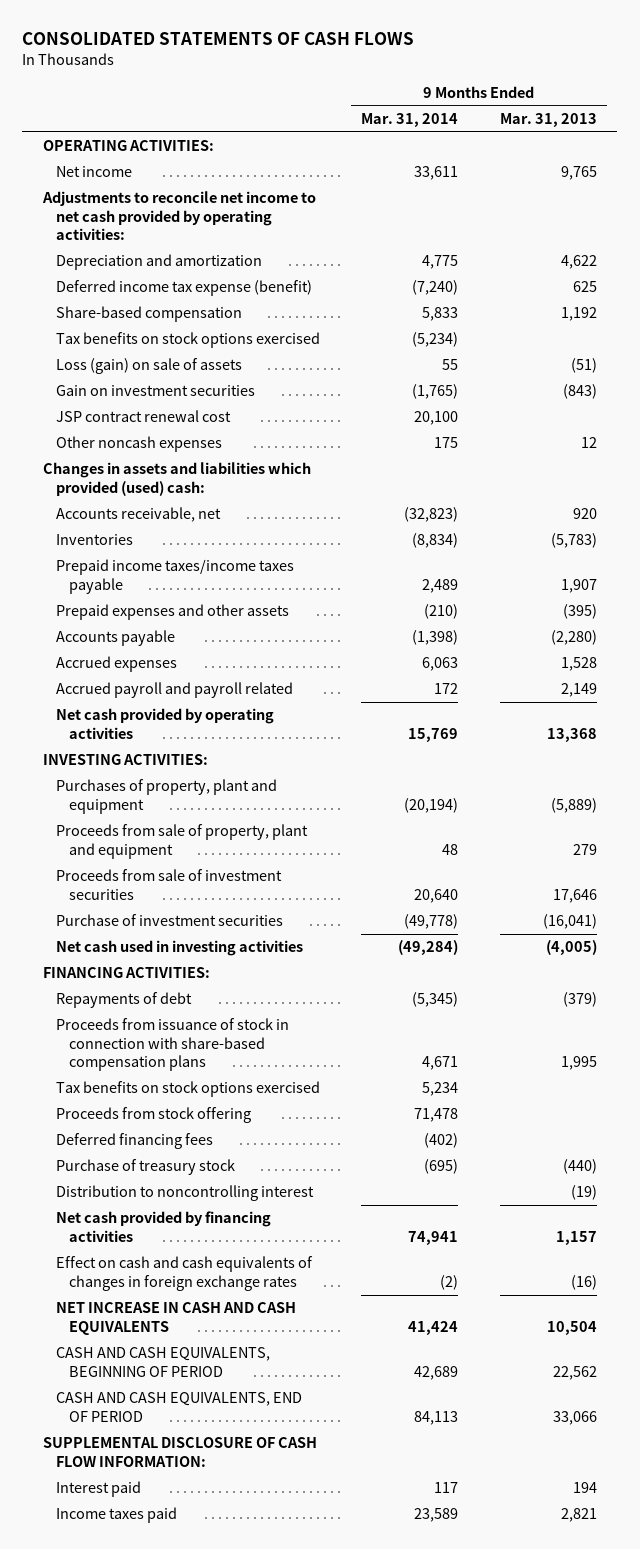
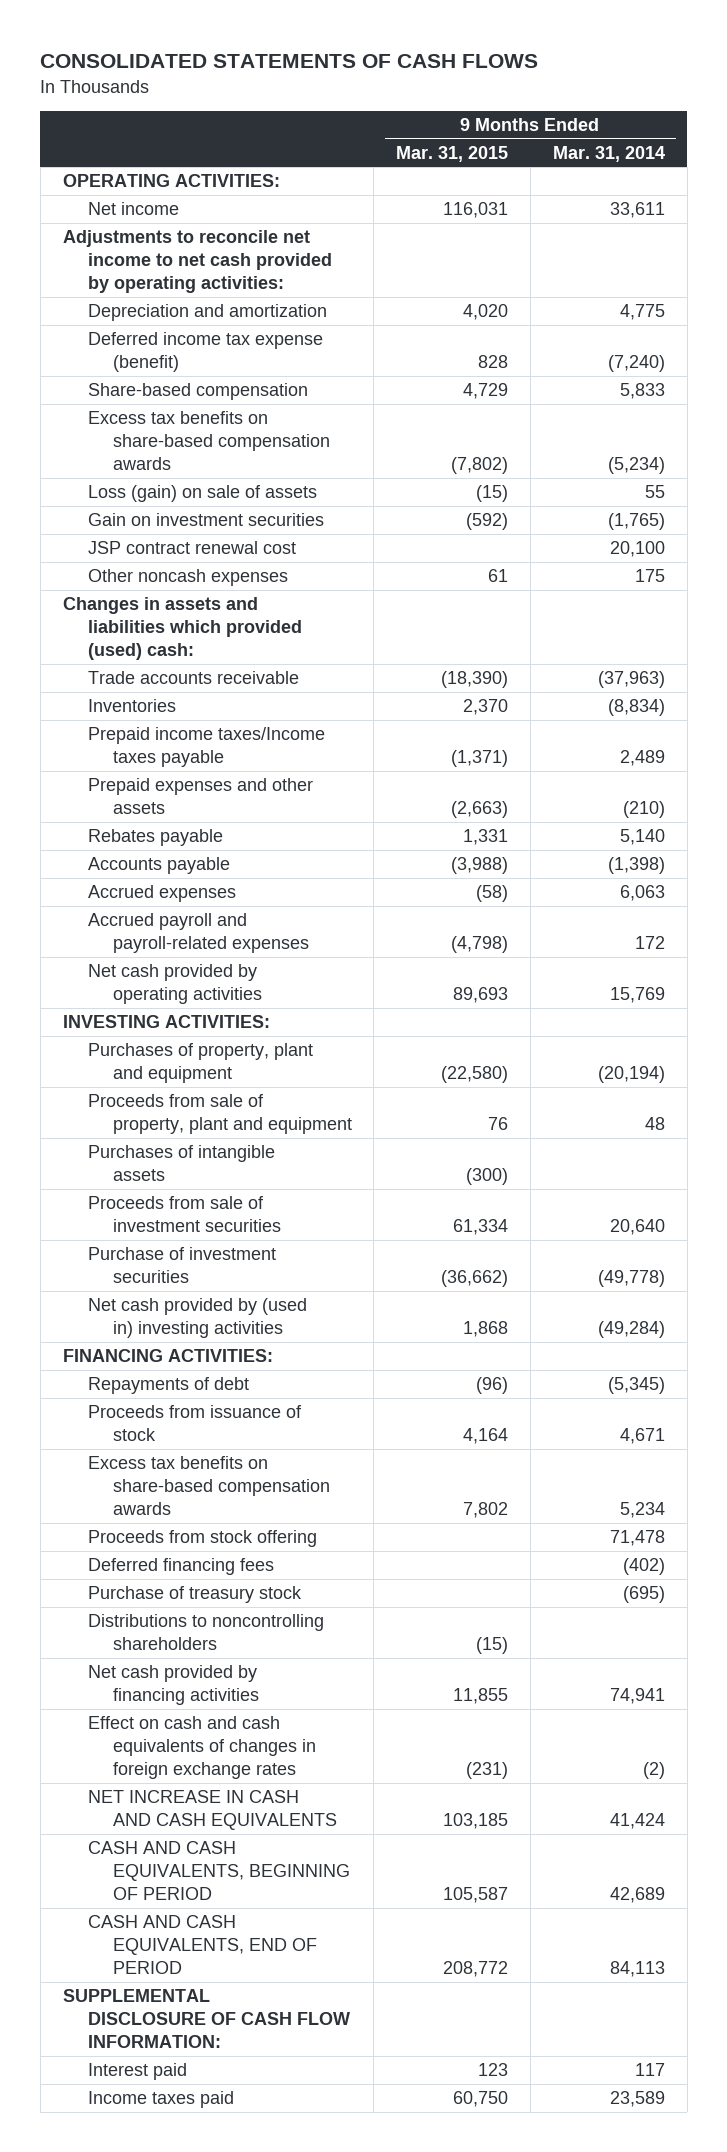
[499,112,597,127] Mar. 31, 2013 -> none
none -> [396,145,509,162] Mar. 31, 2015
[55,332,320,349] Tax benefits on stock options exercised -> [87,411,330,471] Excess tax benefits on share-based compensation awards
[55,507,221,523] Accounts receivable, net -> [87,671,299,685] Trade accounts receivable
[404,507,459,523] (32,823) -> [597,671,665,689] (37,963)
[55,559,294,594] Prepaid income taxes/income taxes payable -> [87,727,325,768] Prepaid income taxes/Income taxes payable
none -> [87,829,223,847] Rebates payable
[55,682,293,699] Accrued payroll and payroll related -> [87,913,309,954] Accrued payroll and payroll-related expenses
none -> [87,1145,275,1182] Purchases of intangible assets
[55,940,303,957] Net cash used in investing activities -> [87,1298,307,1339] Net cash provided by (used in) investing activities
[55,1018,289,1072] Proceeds from issuance of stock in connection with share-based compensation plans -> [87,1405,302,1442] Proceeds from issuance of stock
[55,1081,320,1098] Tax benefits on stock options exercised -> [87,1456,330,1516] Excess tax benefits on share-based compensation awards
[55,1185,314,1202] Distribution to noncontrolling interest -> [87,1614,324,1651] Distributions to noncontrolling shareholders

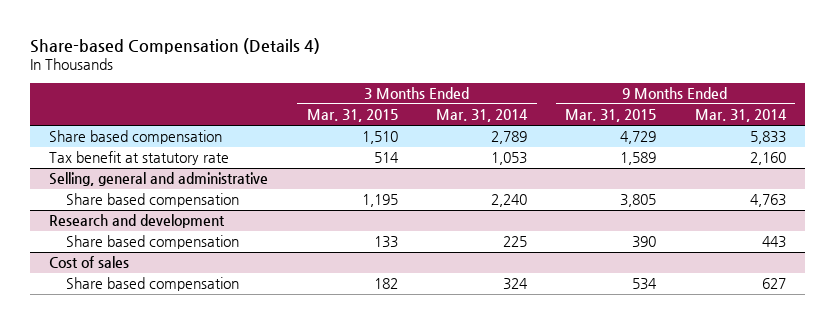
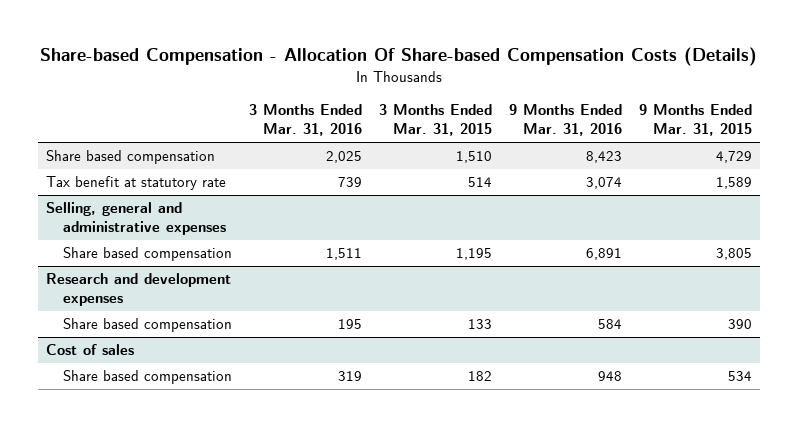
[30,38,321,55] Share-based Compensation (Details 4) -> [39,47,757,67] Share-based Compensation - Allocation Of Share-based Compensation Costs (Details)
[436,109,529,123] Mar. 31, 2014 -> none
[694,109,787,123] Mar. 31, 2014 -> none
none -> [248,104,362,137] 3 Months Ended Mar. 31, 2016
none -> [508,104,622,137] 9 Months Ended Mar. 31, 2016
[49,172,269,187] Selling, general and administrative -> [46,202,226,236] Selling, general and administrative expenses
[49,214,226,229] Research and development -> [46,273,232,307] Research and development expenses

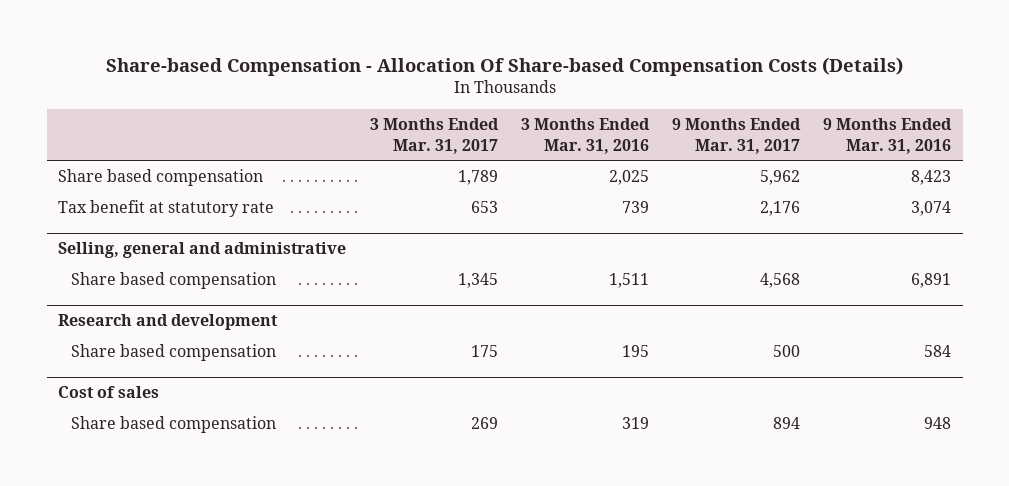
[378,104,492,137] 3 Months Ended Mar. 31, 2015 -> none
[638,104,752,137] 9 Months Ended Mar. 31, 2015 -> none
none -> [369,118,499,154] 3 Months Ended Mar. 31, 2017
none -> [671,118,801,154] 9 Months Ended Mar. 31, 2017
[46,202,226,236] Selling, general and administrative expenses -> [58,242,347,259] Selling, general and administrative
[46,273,232,307] Research and development expenses -> [58,314,279,331] Research and development

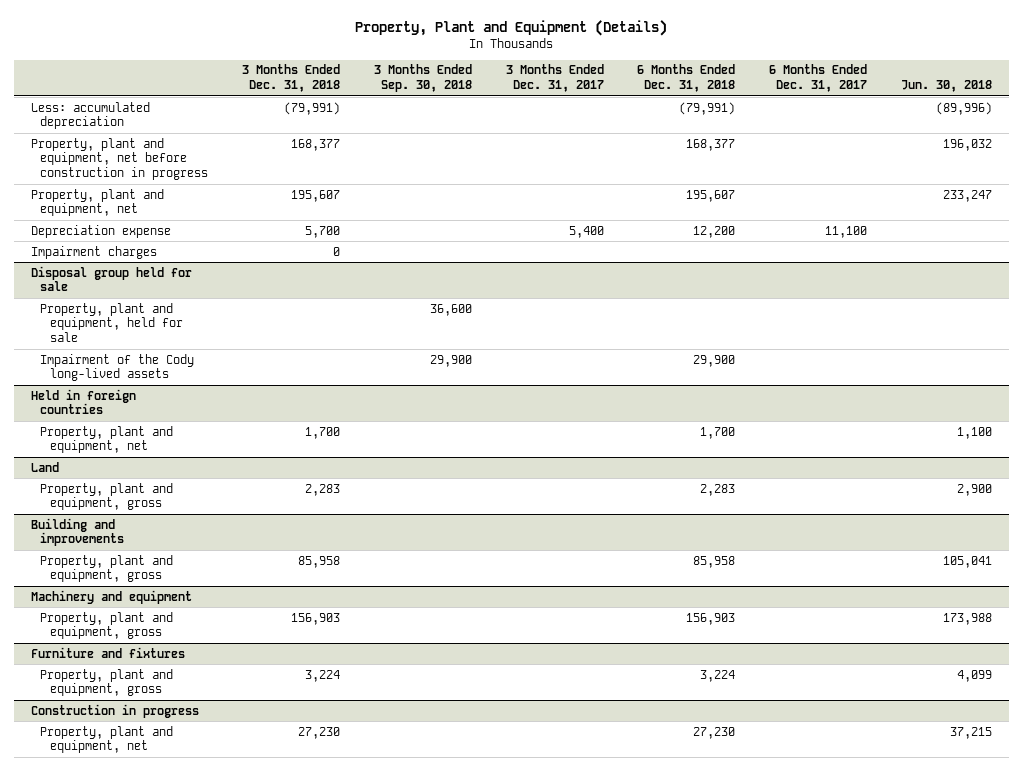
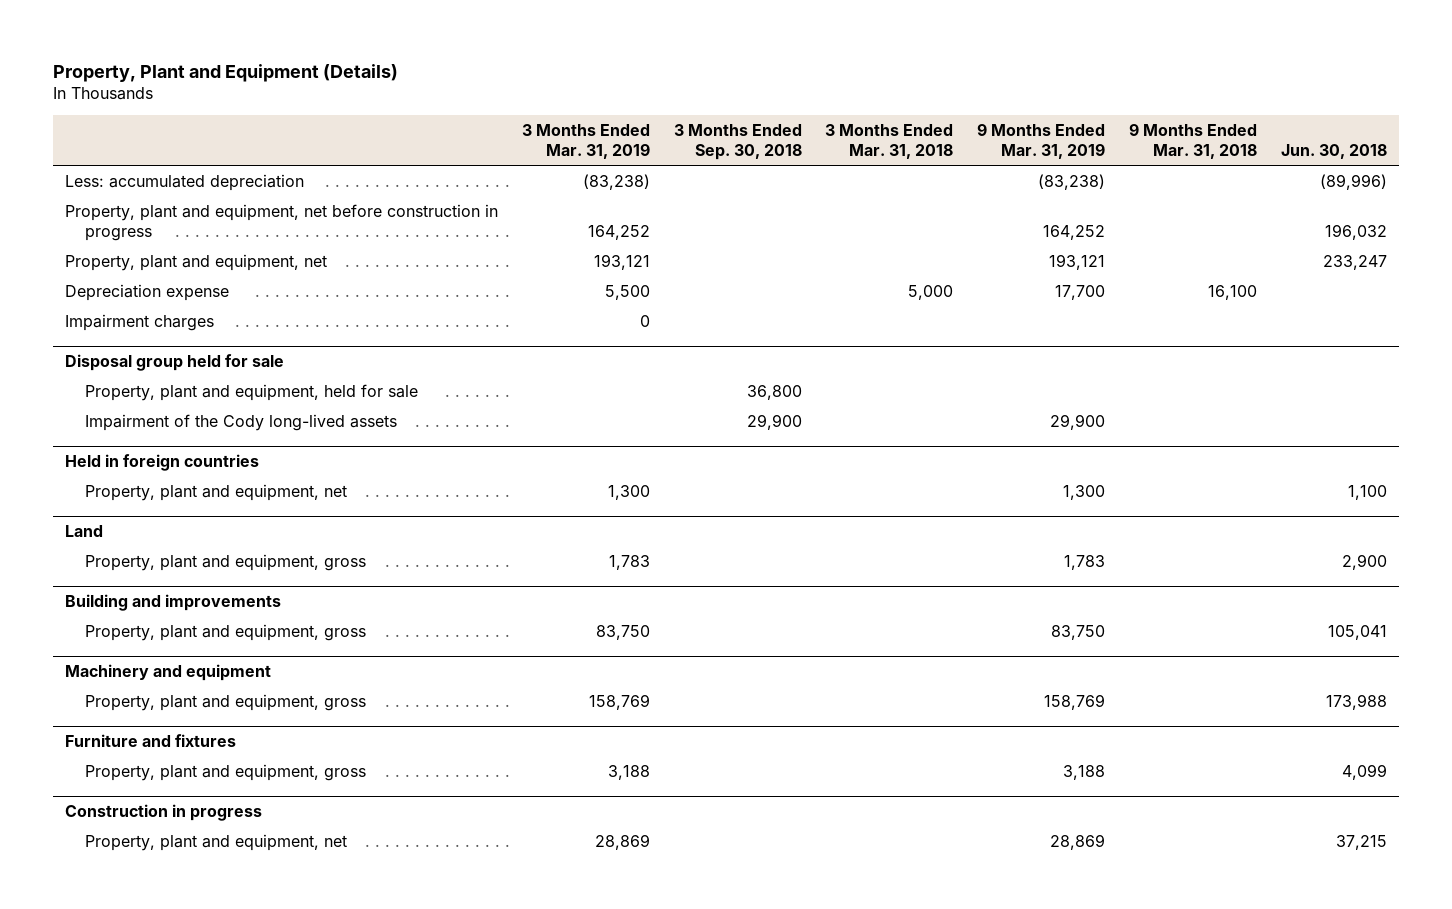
[242,64,341,93] 3 Months Ended Dec. 31, 2018 -> none
[505,64,604,93] 3 Months Ended Dec. 31, 2017 -> none
[637,64,736,93] 6 Months Ended Dec. 31, 2018 -> none
[769,64,868,93] 6 Months Ended Dec. 31, 2017 -> none
none -> [521,123,650,159] 3 Months Ended Mar. 31, 2019
none -> [825,123,954,159] 3 Months Ended Mar. 31, 2018
none -> [977,122,1106,159] 9 Months Ended Mar. 31, 2019
none -> [1128,122,1257,159] 9 Months Ended Mar. 31, 2018
[429,303,472,316] 36,600 -> [746,384,802,400] 36,800

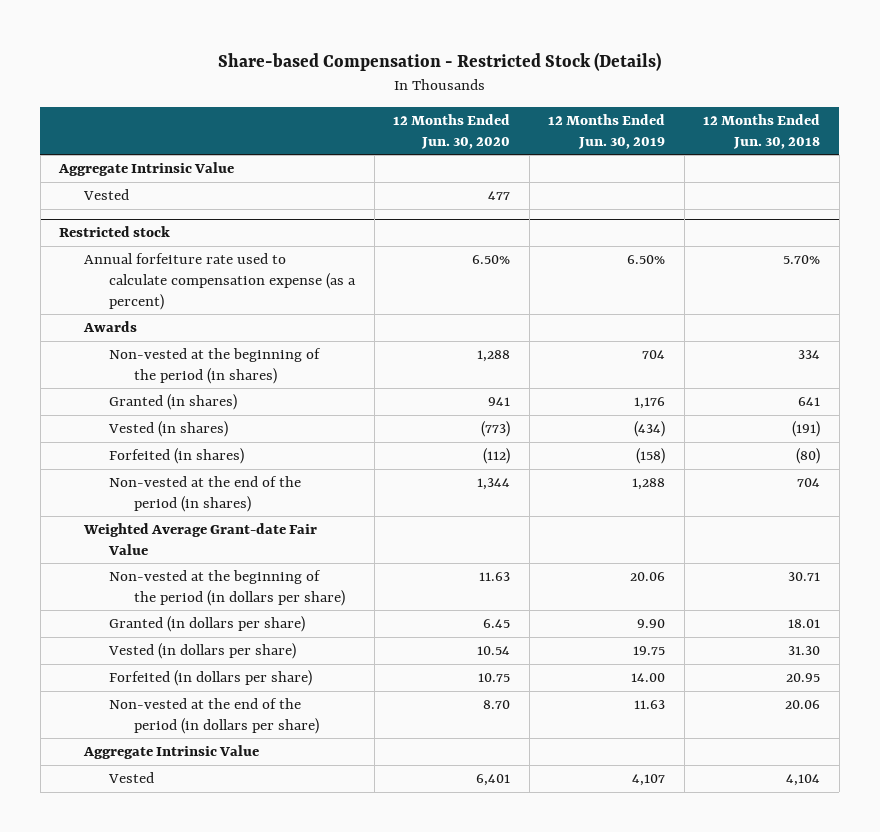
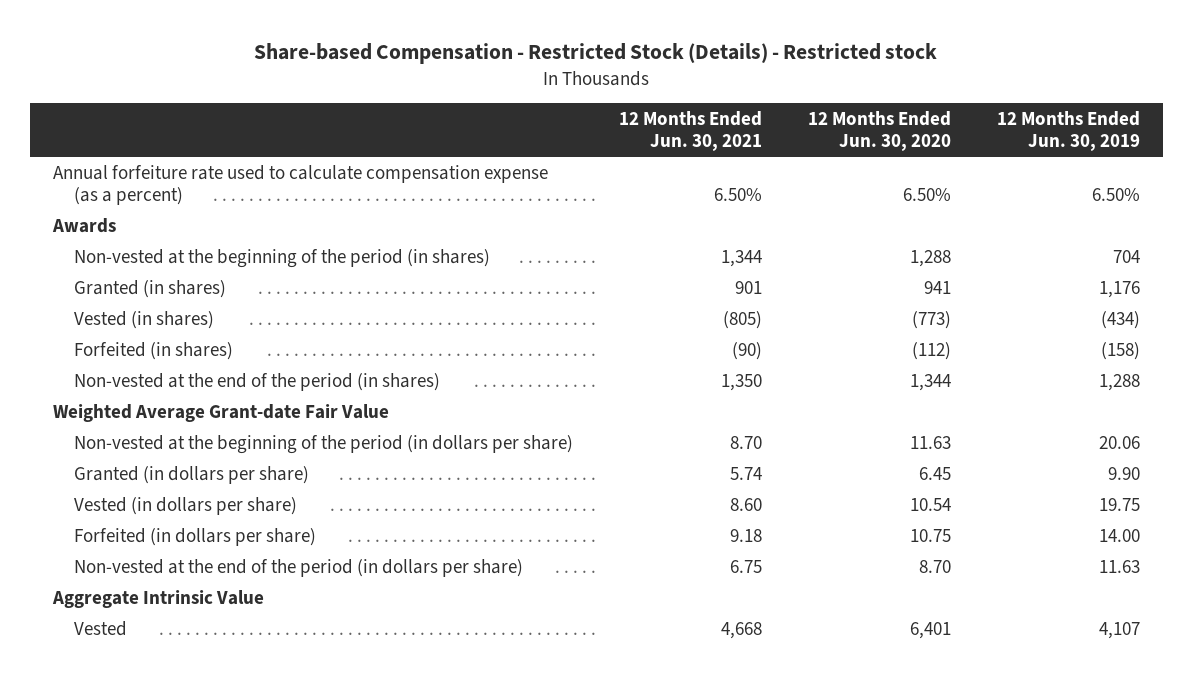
[217,51,661,71] Share-based Compensation - Restricted Stock (Details) -> [254,43,938,65] Share-based Compensation - Restricted Stock (Details) - Restricted stock
[703,114,821,149] 12 Months Ended Jun. 30, 2018 -> none
none -> [619,110,763,151] 12 Months Ended Jun. 30, 2021
[58,162,235,177] Aggregate Intrinsic Value -> none
[83,189,130,201] Vested -> none
[59,226,171,238] Restricted stock -> none

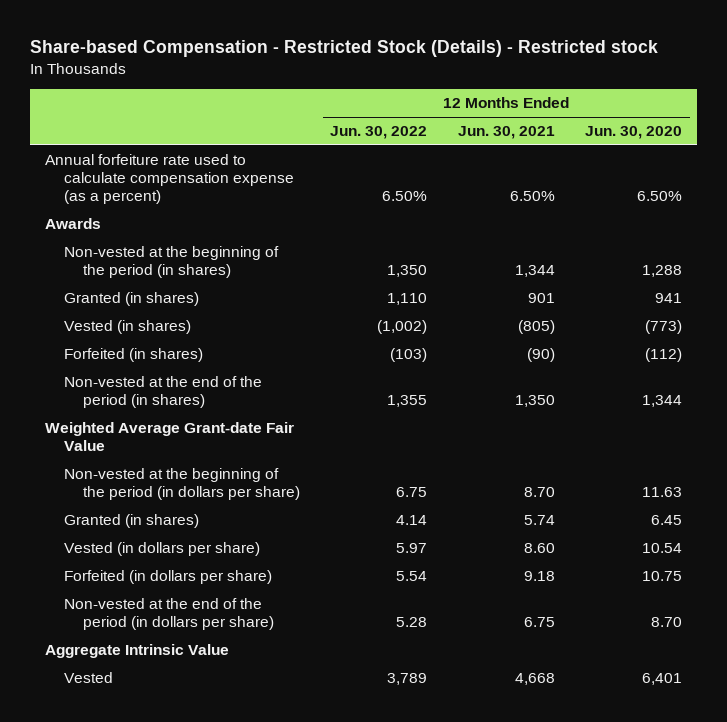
[996,110,1140,151] 12 Months Ended Jun. 30, 2019 -> none
none -> [330,126,428,140] Jun. 30, 2022
[74,465,310,484] Granted (in dollars per share) -> [63,514,199,529] Granted (in shares)

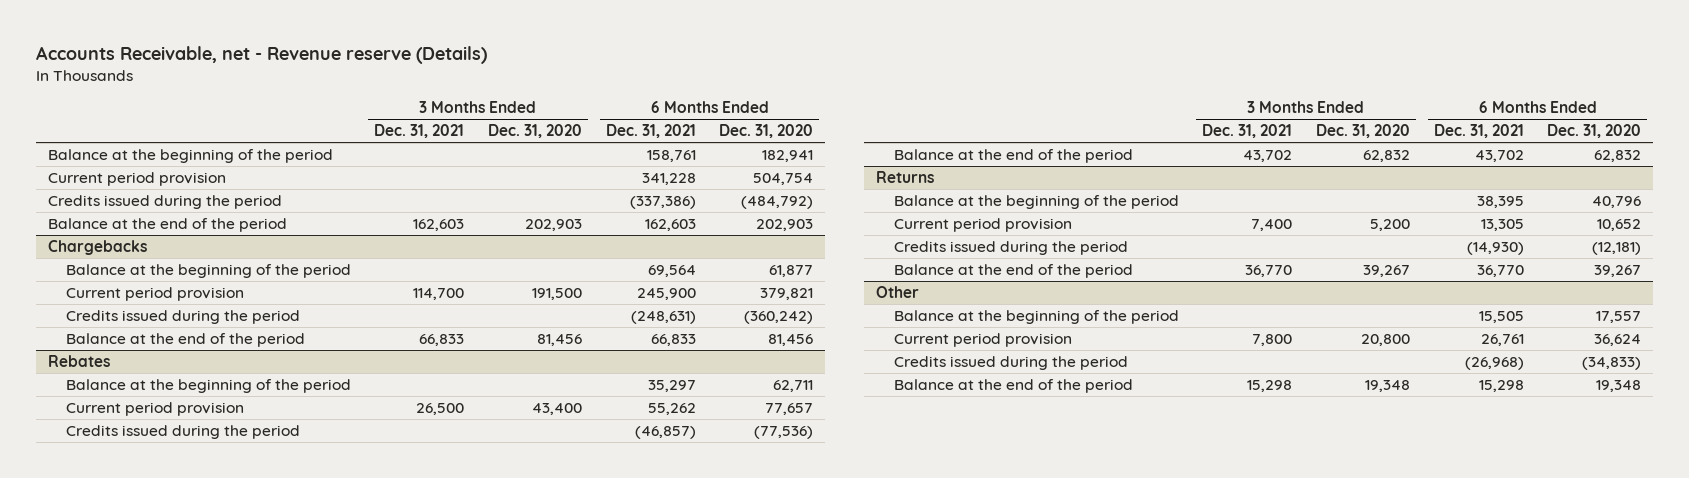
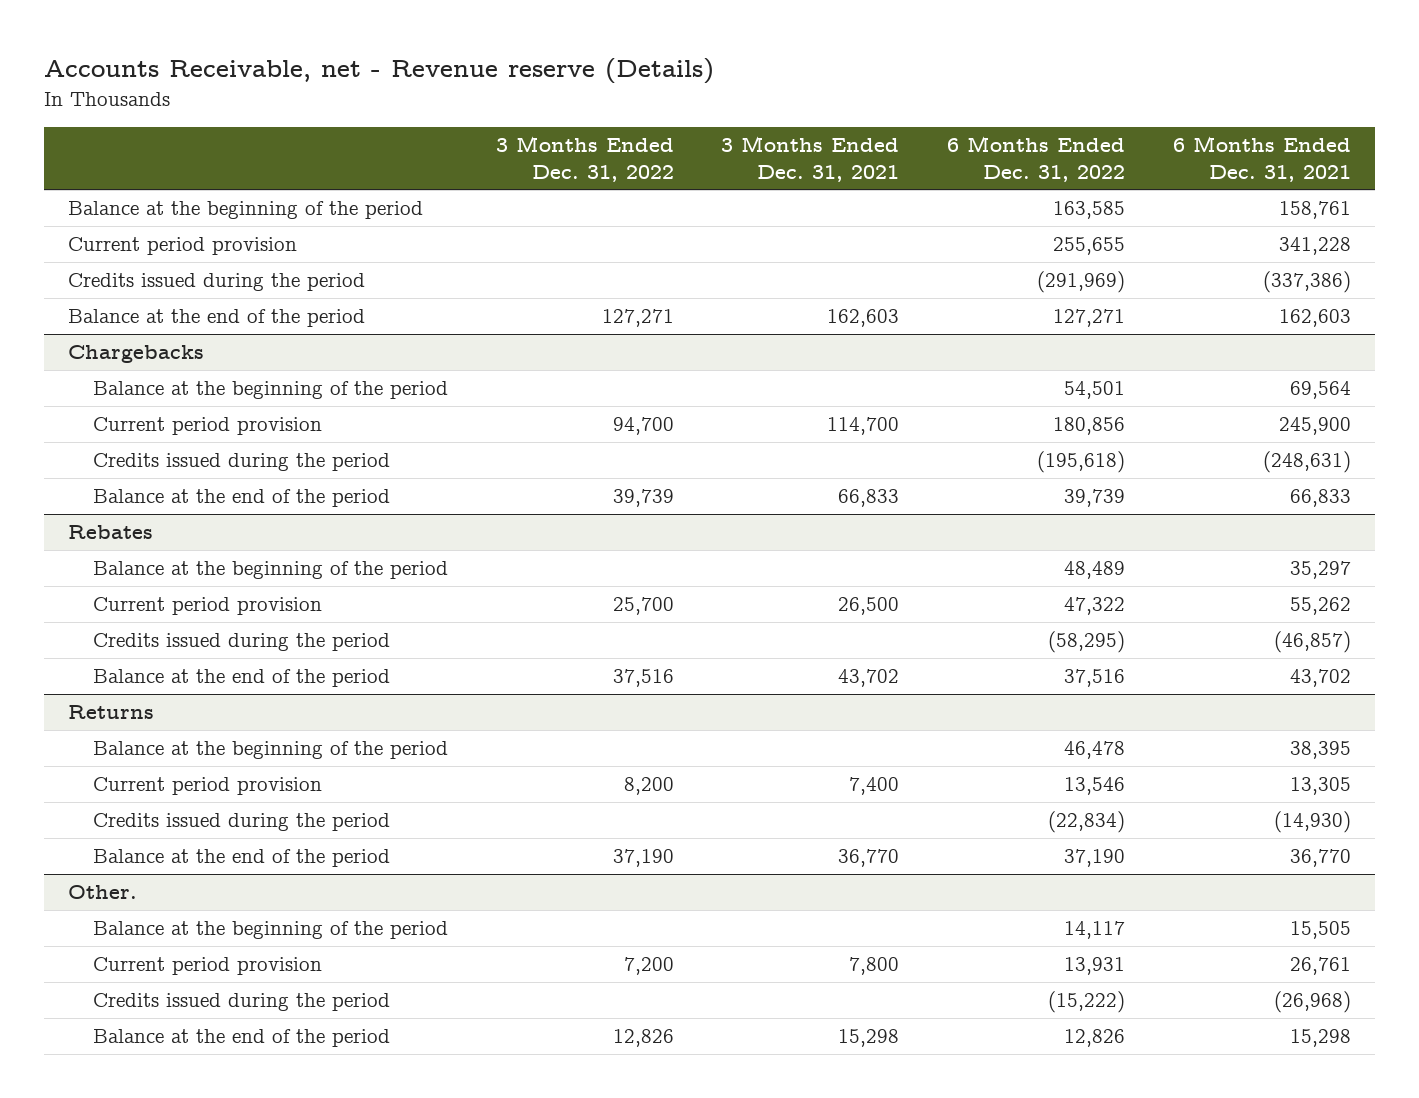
[488,124,583,139] Dec. 31, 2020 -> none
[719,124,814,139] Dec. 31, 2020 -> none
none -> [495,136,674,182] 3 Months Ended Dec. 31, 2022
none -> [947,136,1126,182] 6 Months Ended Dec. 31, 2022
[875,286,919,299] Other -> [67,885,137,900] Other.

